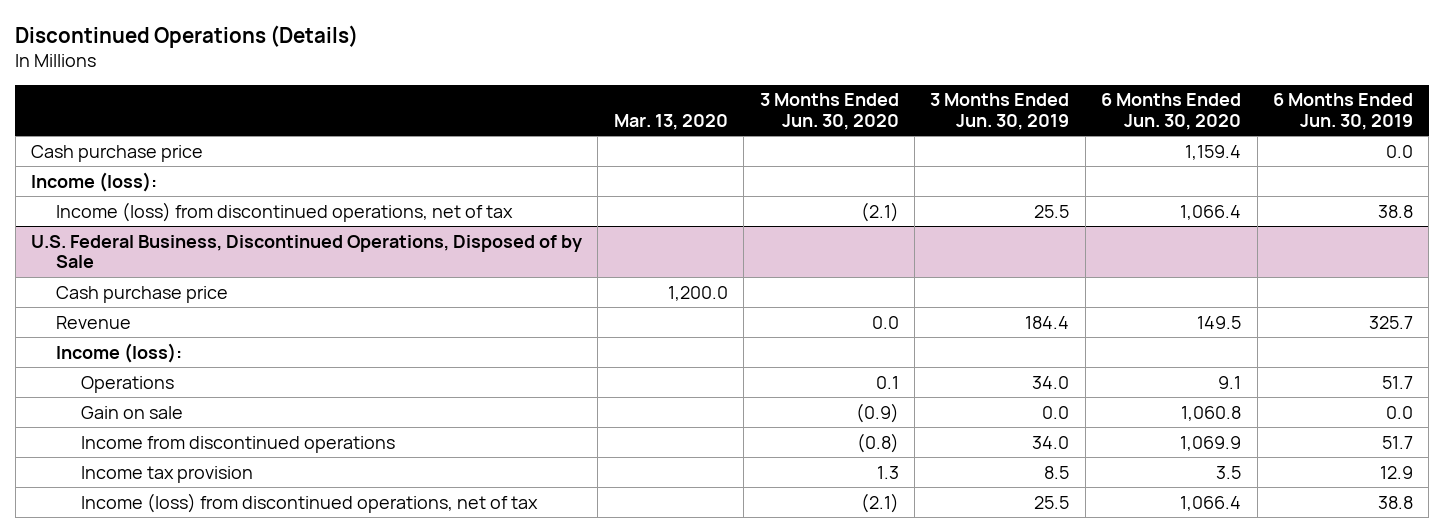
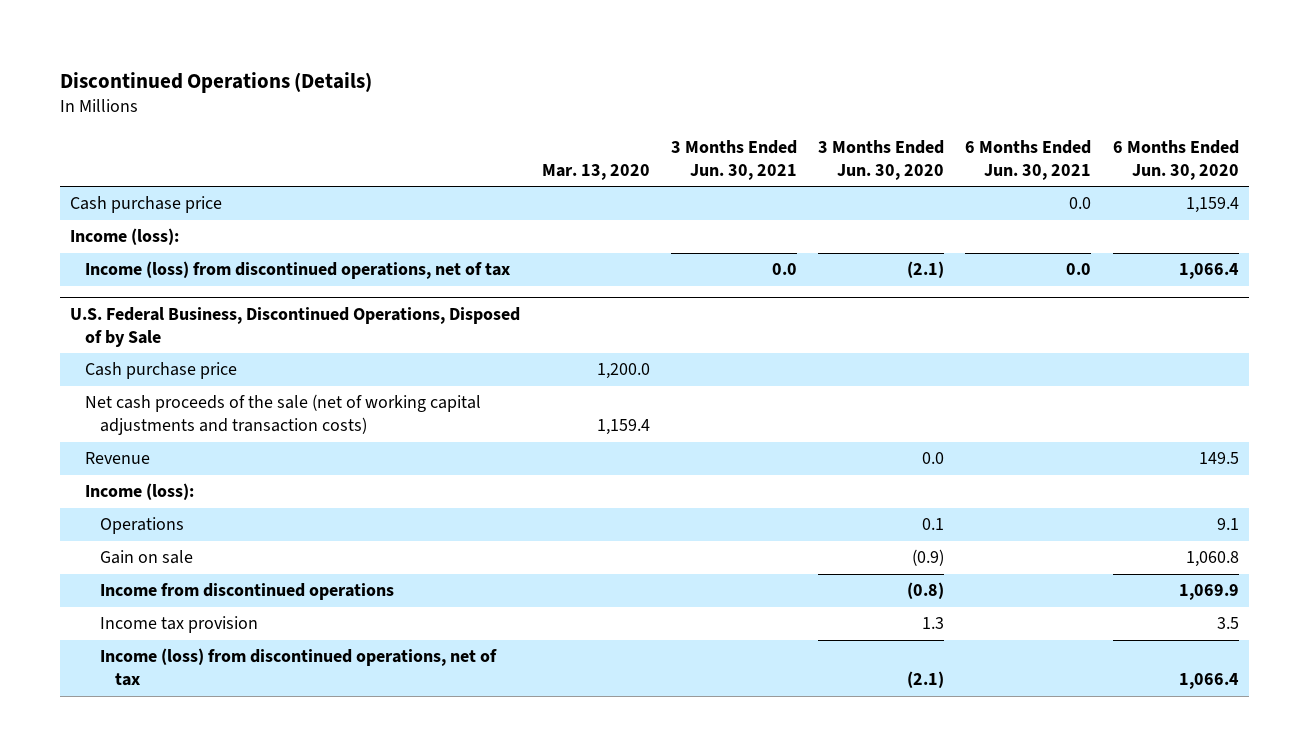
[930,93,1070,130] 3 Months Ended Jun. 30, 2019 -> none
[1272,93,1413,130] 6 Months Ended Jun. 30, 2019 -> none
none -> [670,140,797,180] 3 Months Ended Jun. 30, 2021
none -> [965,140,1092,180] 6 Months Ended Jun. 30, 2021
none -> [85,394,482,436] Net cash proceeds of the sale (net of working capital adjustments and transaction costs)

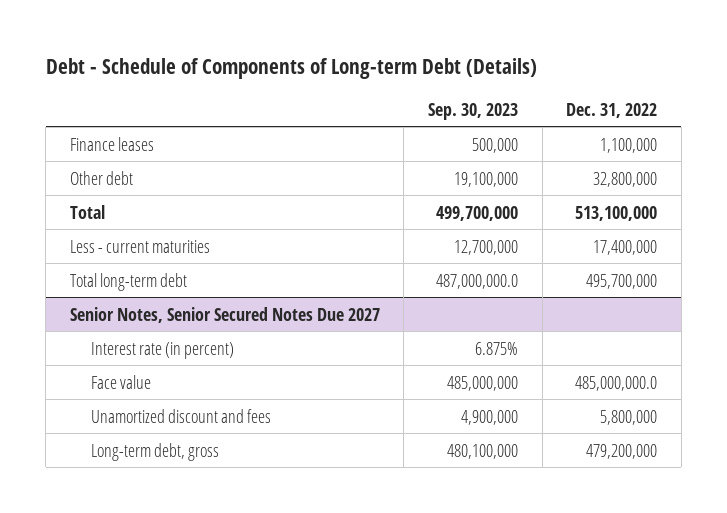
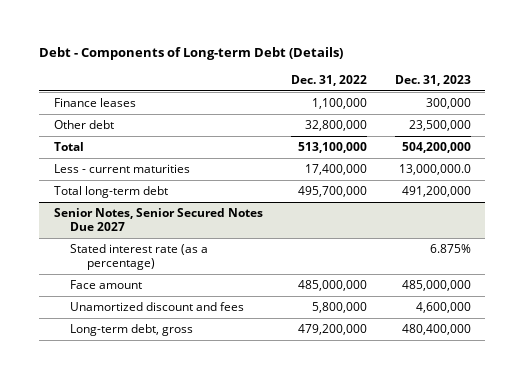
[45,57,537,79] Debt - Schedule of Components of Long-term Debt (Details) -> [39,47,344,61] Debt - Components of Long-term Debt (Details)
[427,102,518,120] Sep. 30, 2023 -> none
none -> [394,74,471,86] Dec. 31, 2023
[90,341,234,359] Interest rate (in percent) -> [70,244,209,270] Stated interest rate (as a percentage)
[90,374,151,389] Face value -> [70,280,143,290] Face amount
[575,375,658,391] 485,000,000.0 -> [297,280,367,292] 485,000,000

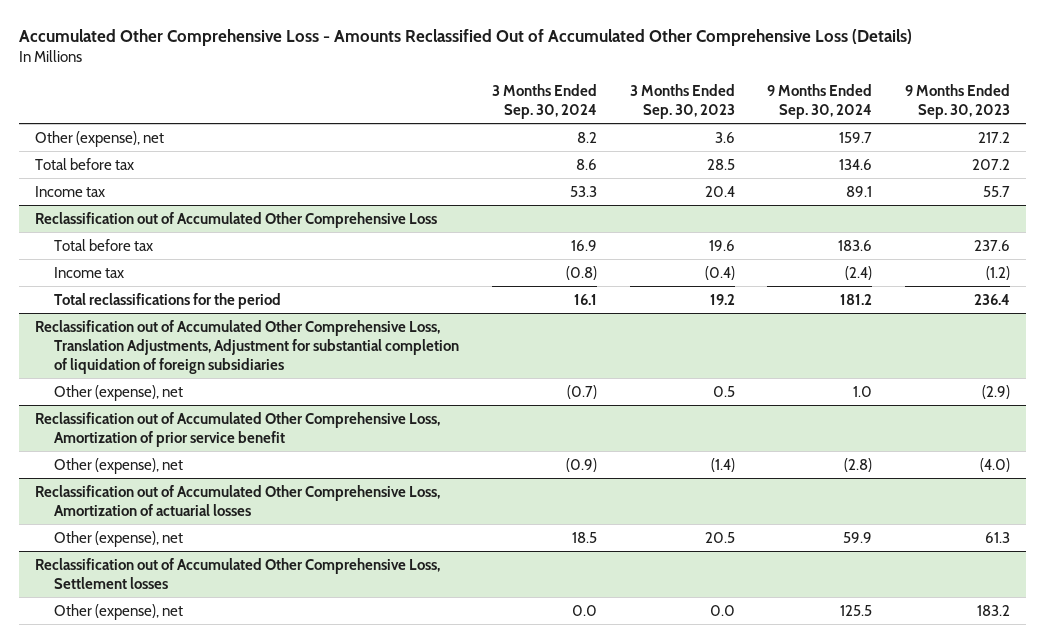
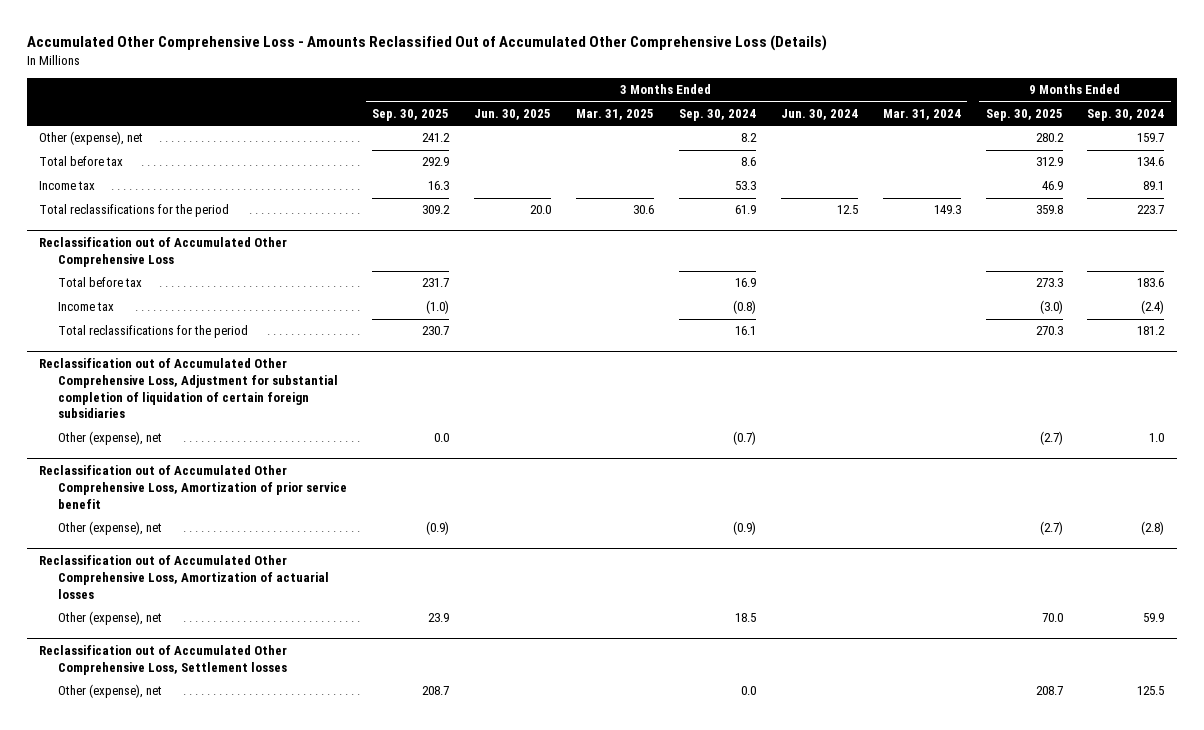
[629,83,735,119] 3 Months Ended Sep. 30, 2023 -> none
[904,83,1010,119] 9 Months Ended Sep. 30, 2023 -> none
none -> [372,108,450,121] Sep. 30, 2025
none -> [474,108,552,120] Jun. 30, 2025
none -> [576,108,655,120] Mar. 31, 2025
none -> [780,108,858,120] Jun. 30, 2024
none -> [882,108,961,120] Mar. 31, 2024
none -> [985,108,1063,121] Sep. 30, 2025
none -> [39,204,230,218] Total reclassifications for the period
[35,319,460,374] Reclassification out of Accumulated Other Comprehensive Loss, Translation Adjustments, Adjustment for substantial completion of liquidation of foreign subsidiaries -> [39,357,339,419] Reclassification out of Accumulated Other Comprehensive Loss, Adjustment for substantial completion of liquidation of certain foreign subsidiaries

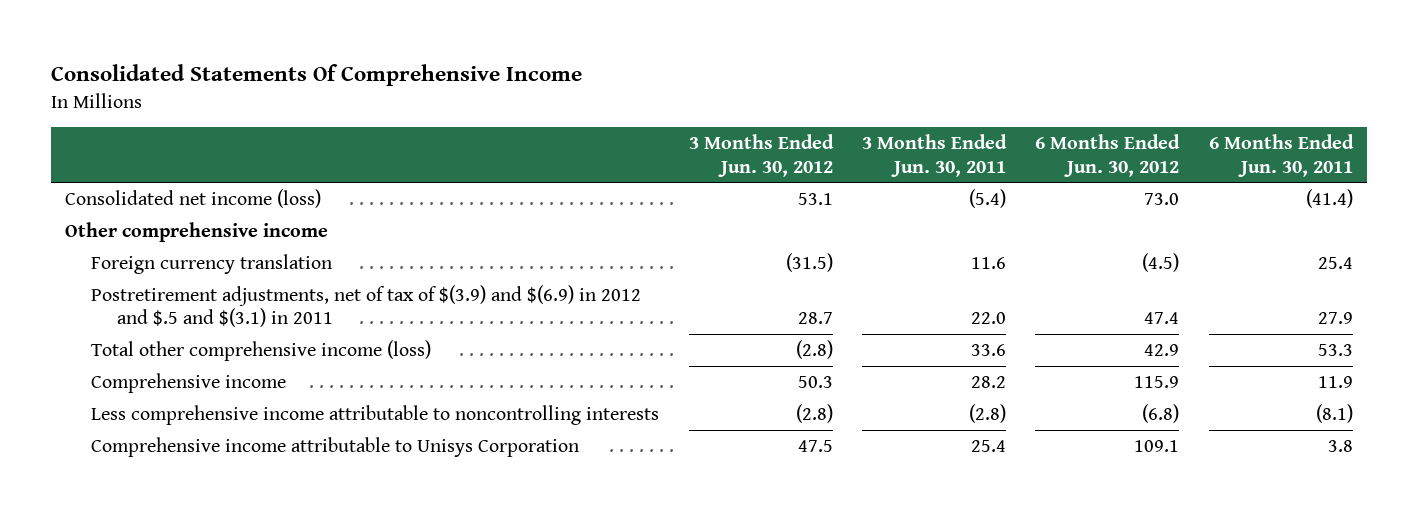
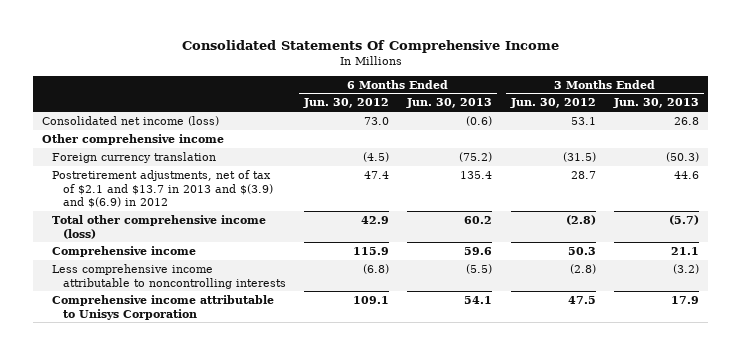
[861,134,1007,177] 3 Months Ended Jun. 30, 2011 -> none
[1208,134,1354,177] 6 Months Ended Jun. 30, 2011 -> none
none -> [406,98,493,109] Jun. 30, 2013
none -> [613,98,700,109] Jun. 30, 2013
[91,284,642,328] Postretirement adjustments, net of tax of $(3.9) and $(6.9) in 2012 and $.5 and $(3.1) in 2011 -> [52,169,273,209] Postretirement adjustments, net of tax of $2.1 and $13.7 in 2013 and $(3.9) and $(6.9) in 2012

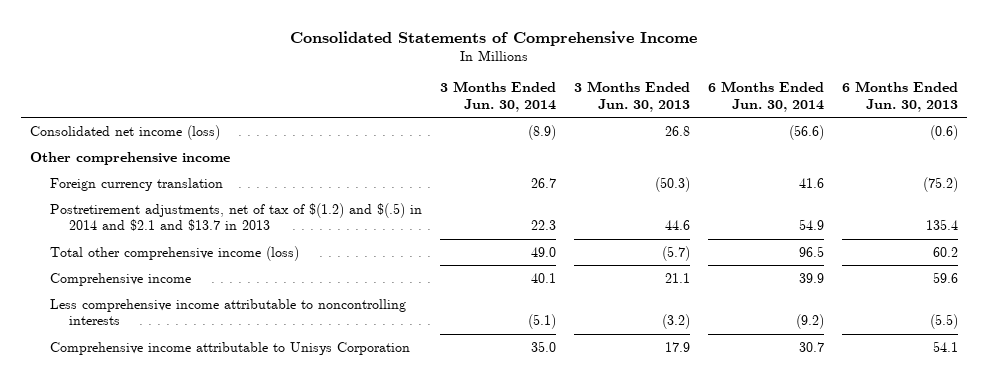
[181,40,559,54] Consolidated Statements Of Comprehensive Income -> [289,30,697,46] Consolidated Statements of Comprehensive Income
[303,98,390,109] Jun. 30, 2012 -> none
[509,98,596,109] Jun. 30, 2012 -> none
none -> [439,81,556,112] 3 Months Ended Jun. 30, 2014
none -> [707,81,824,112] 6 Months Ended Jun. 30, 2014
[52,169,273,209] Postretirement adjustments, net of tax of $2.1 and $13.7 in 2013 and $(3.9) and $(6.9) in 2012 -> [49,202,422,232] Postretirement adjustments, net of tax of $(1.2) and $(.5) in 2014 and $2.1 and $13.7 in 2013

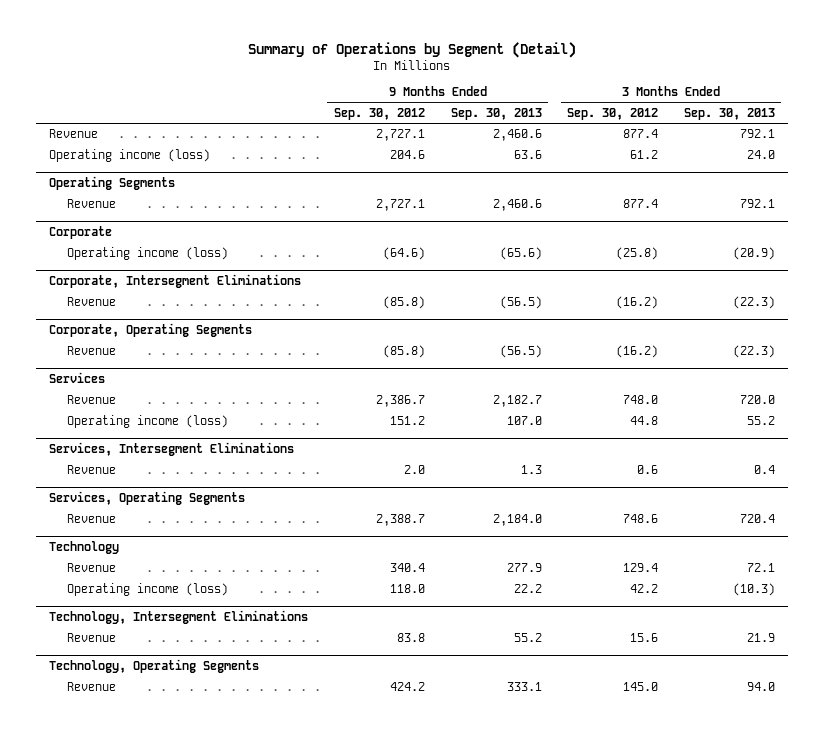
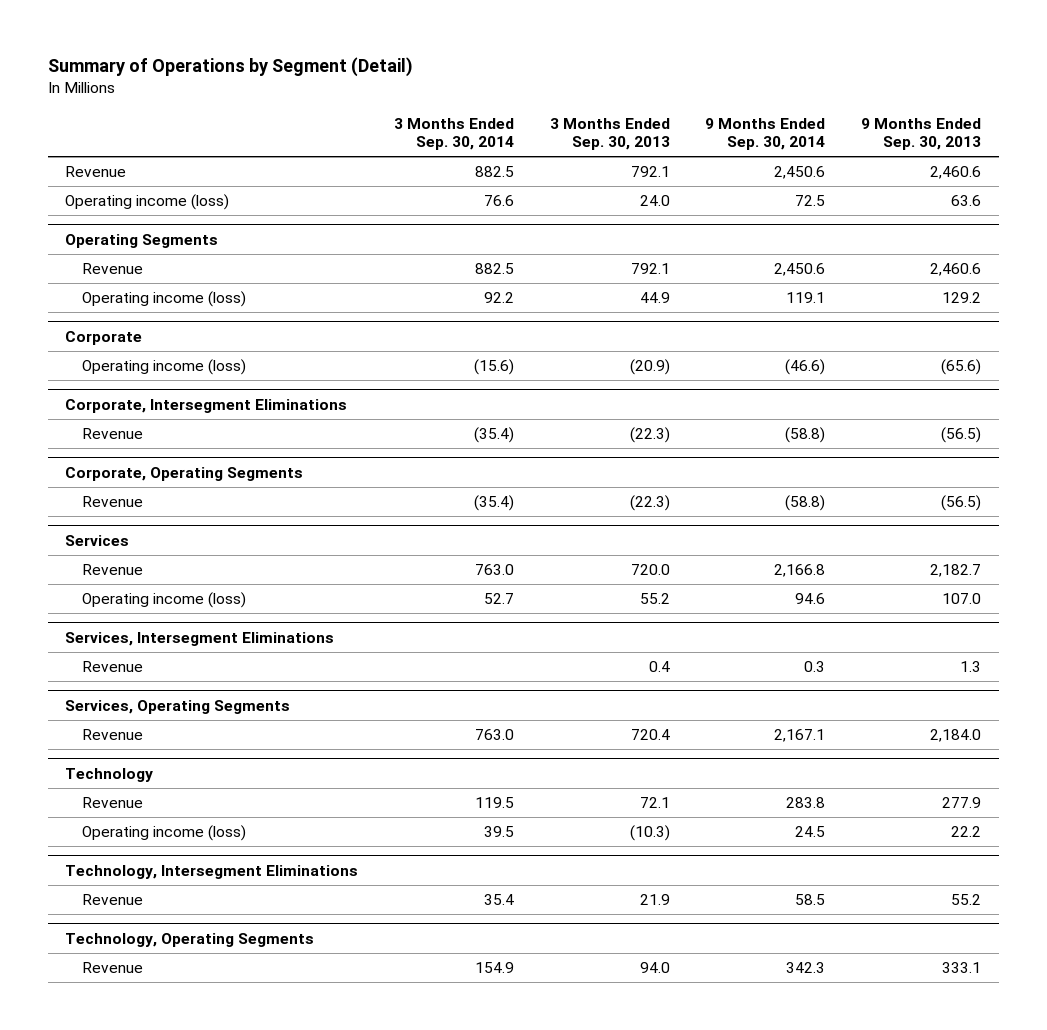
[333,108,425,121] Sep. 30, 2012 -> none
[567,108,659,121] Sep. 30, 2012 -> none
none -> [394,117,515,151] 3 Months Ended Sep. 30, 2014
none -> [705,117,826,151] 9 Months Ended Sep. 30, 2014
none -> [82,291,247,308] Operating income (loss)

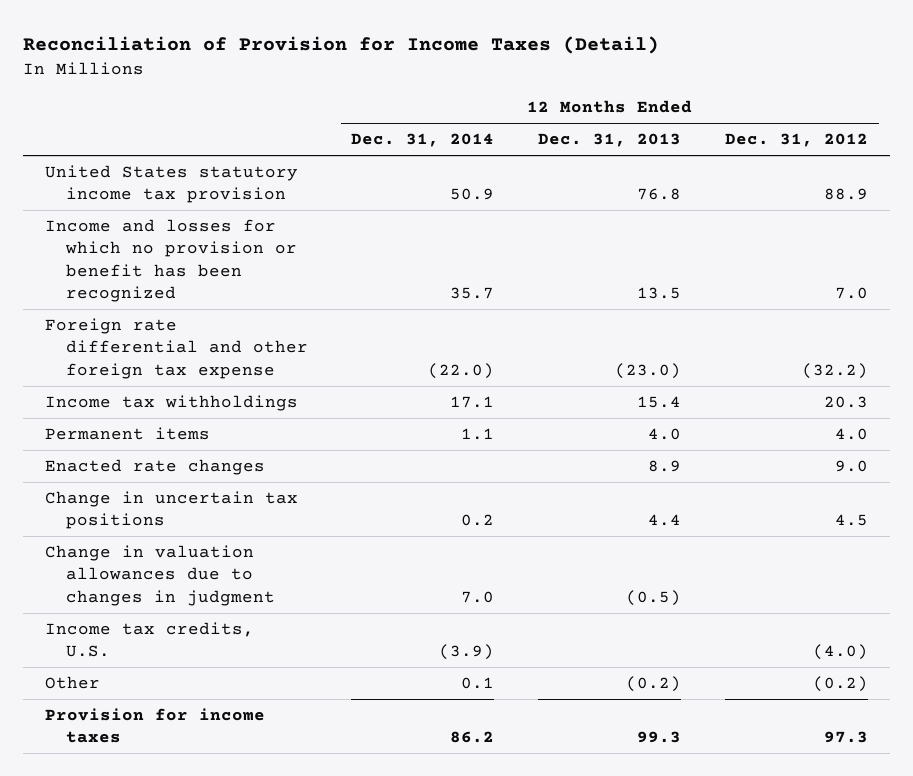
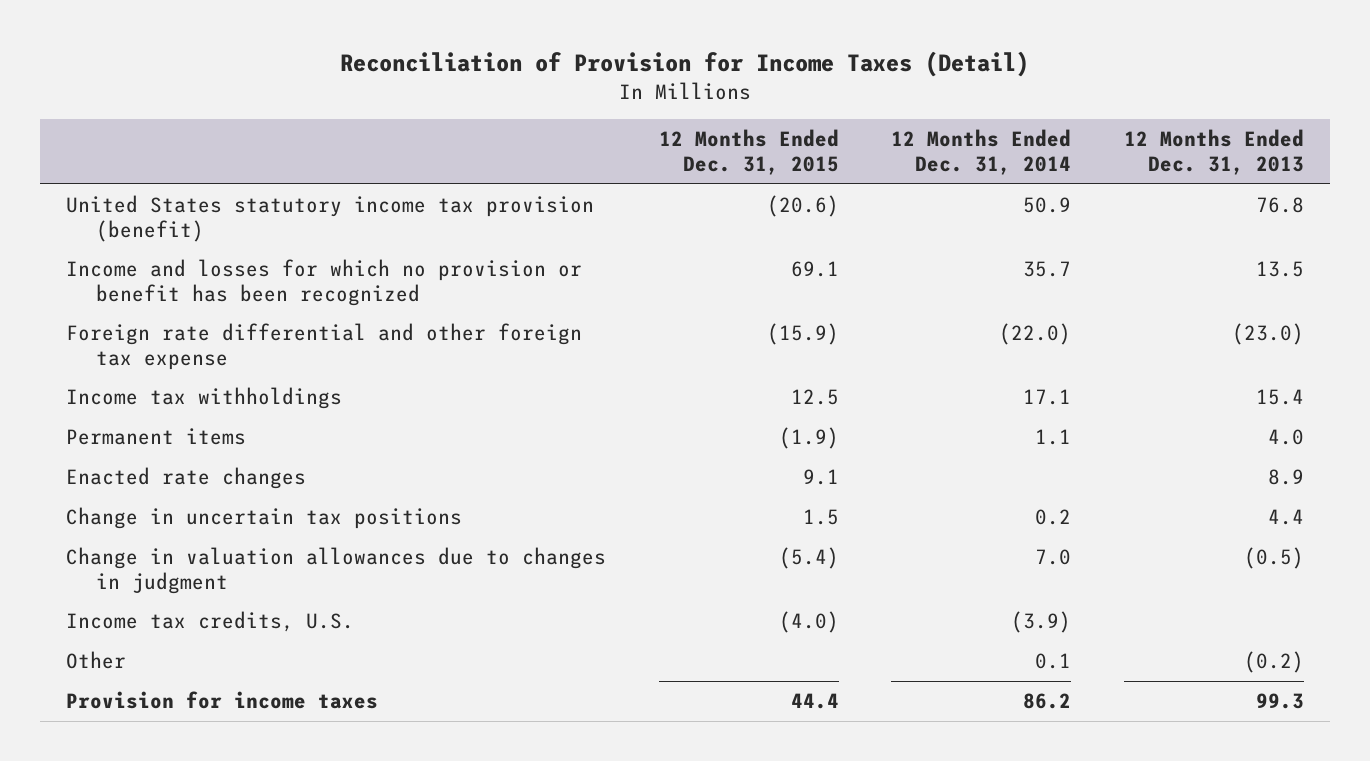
[724,133,868,148] Dec. 31, 2012 -> none
none -> [658,129,839,176] 12 Months Ended Dec. 31, 2015
[44,165,298,204] United States statutory income tax provision -> [66,194,595,242] United States statutory income tax provision (benefit)

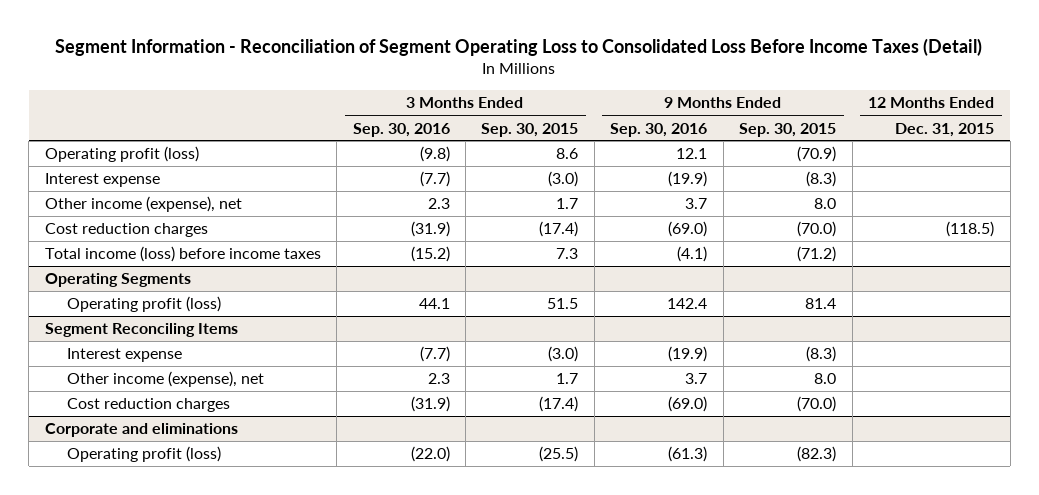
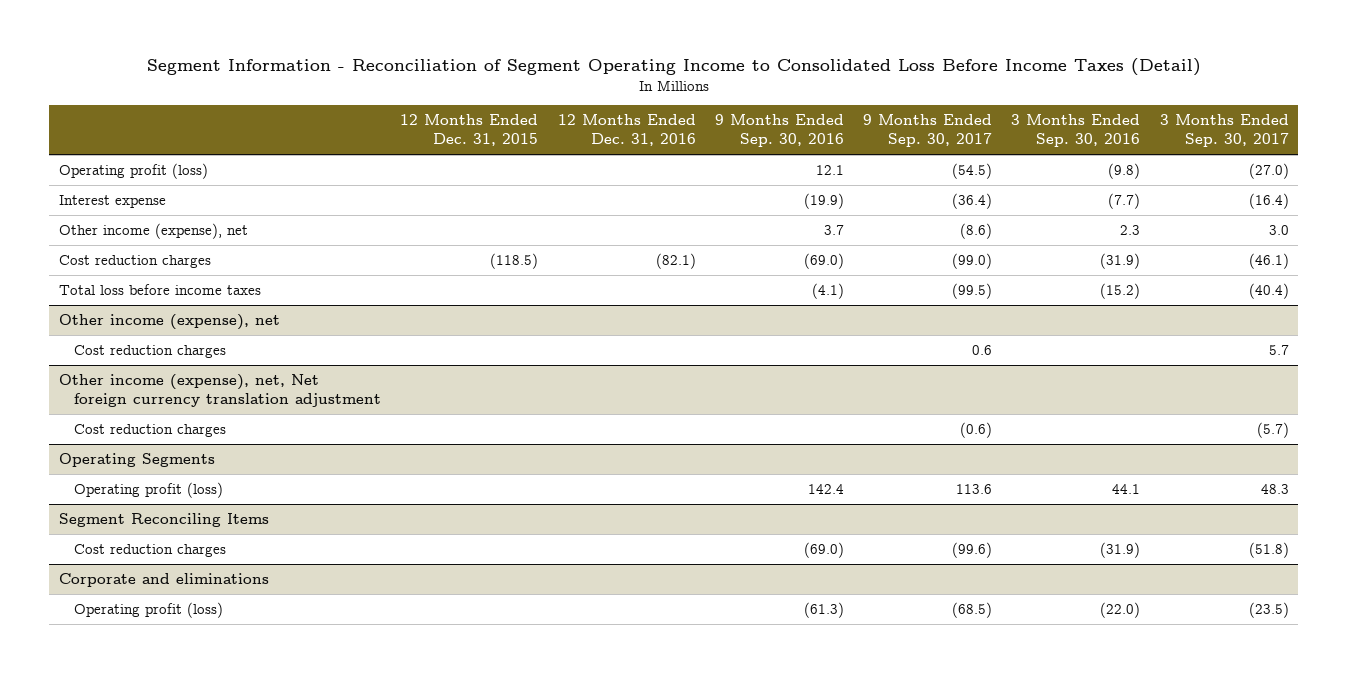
[55,38,983,57] Segment Information - Reconciliation of Segment Operating Loss to Consolidated Loss Before Income Taxes (Detail) -> [146,58,1201,77] Segment Information - Reconciliation of Segment Operating Income to Consolidated Loss Before Income Taxes (Detail)
[481,122,579,137] Sep. 30, 2015 -> none
[739,122,837,137] Sep. 30, 2015 -> none
none -> [557,114,696,147] 12 Months Ended Dec. 31, 2016
none -> [863,114,993,148] 9 Months Ended Sep. 30, 2017
none -> [1159,114,1289,148] 3 Months Ended Sep. 30, 2017
[44,246,321,263] Total income (loss) before income taxes -> [58,284,261,296] Total loss before income taxes
none -> [58,314,280,331] Other income (expense), net
none -> [73,345,226,359] Cost reduction charges
none -> [58,374,381,407] Other income (expense), net, Net foreign currency translation adjustment
none -> [73,424,226,438] Cost reduction charges
[66,348,182,363] Interest expense -> none
[66,371,264,388] Other income (expense), net -> none

